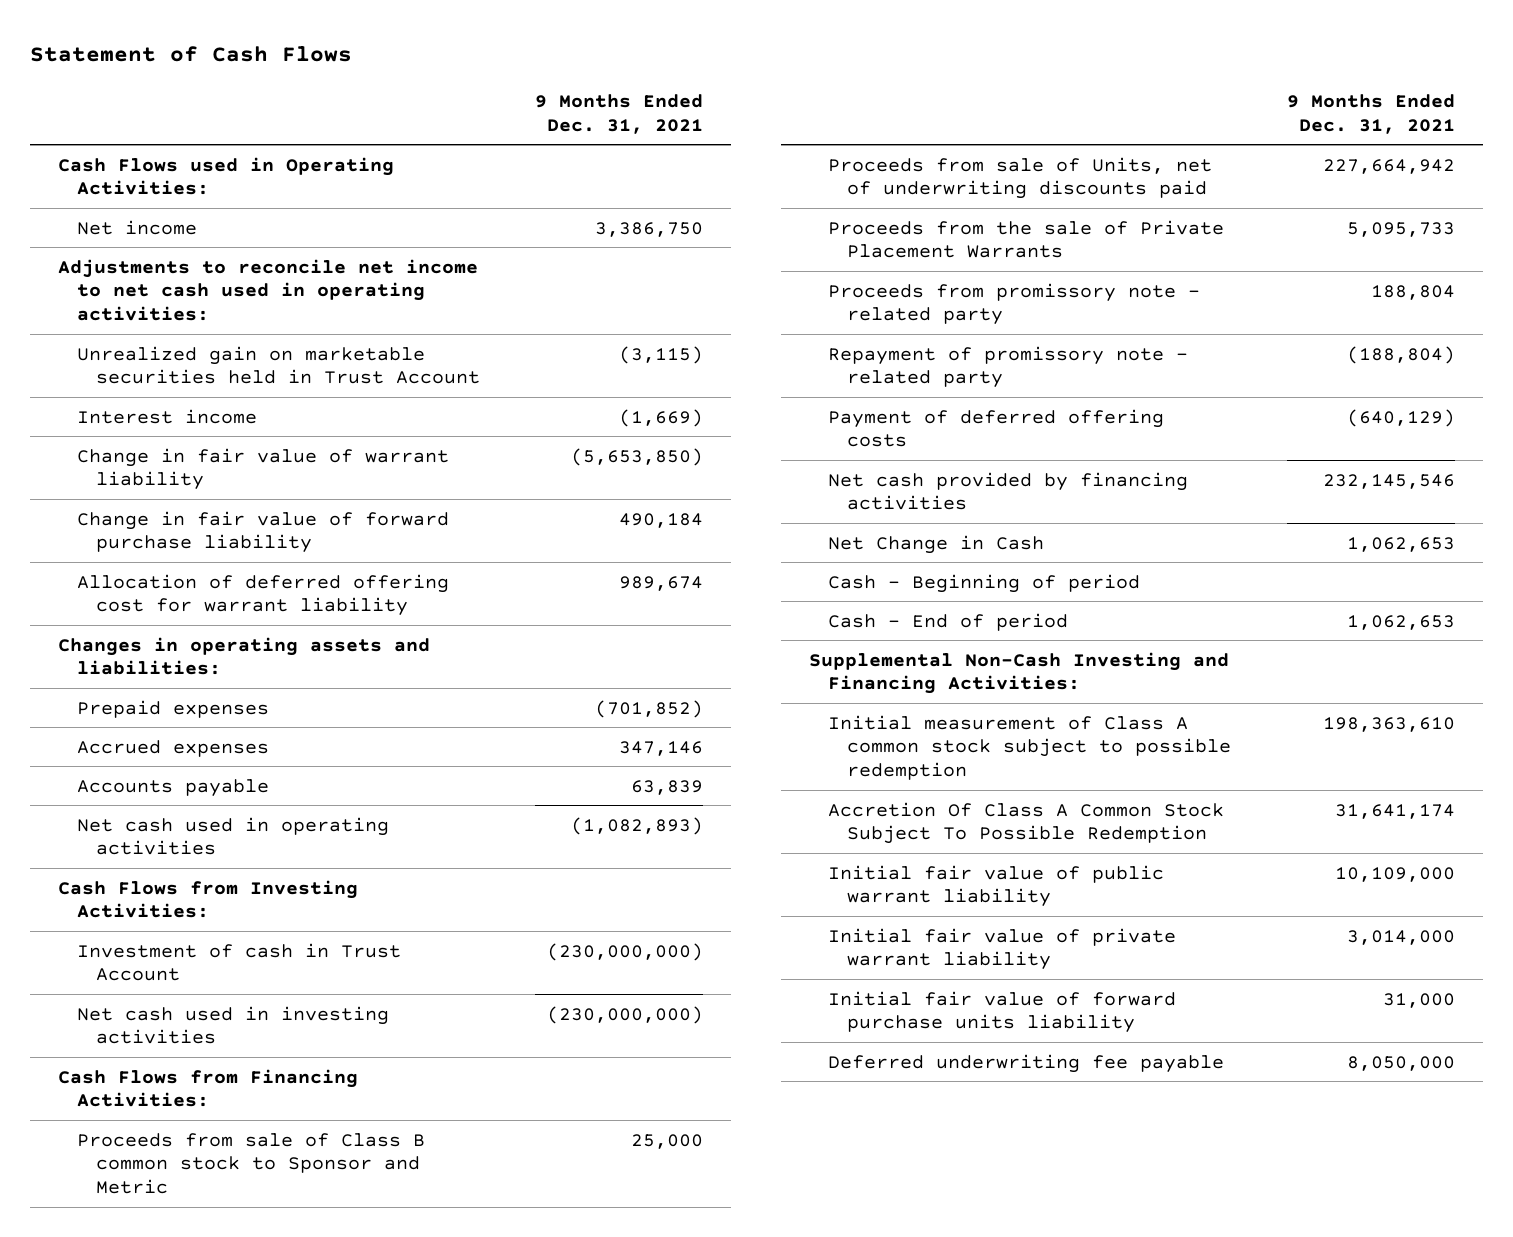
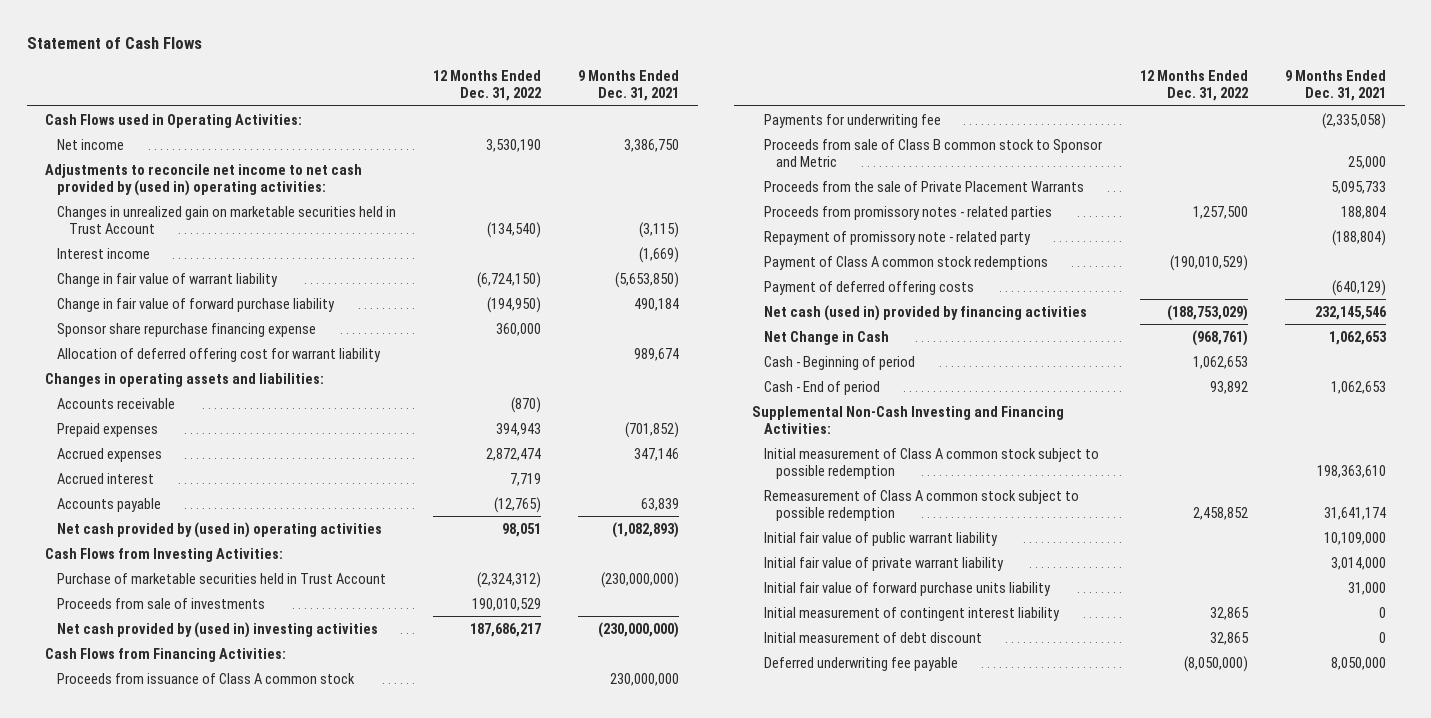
none -> [433,70,542,102] 12 Months Ended Dec. 31, 2022
[57,258,478,322] Adjustments to reconcile net income to net cash used in operating activities: -> [45,163,363,196] Adjustments to reconcile net income to net cash provided by (used in) operating activities:
[76,345,480,385] Unrealized gain on marketable securities held in Trust Account -> [57,205,397,234] Changes in unrealized gain on marketable securities held in Trust Account
none -> [57,322,317,337] Sponsor share repurchase financing expense
none -> [57,397,176,409] Accounts receivable
none -> [57,472,155,484] Accrued interest
[76,816,389,856] Net cash used in operating activities -> [57,521,383,538] Net cash provided by (used in) operating activities
[76,942,401,982] Investment of cash in Trust Account -> [57,572,387,584] Purchase of marketable securities held in Trust Account
none -> [57,597,266,609] Proceeds from sale of investments
[76,1005,389,1045] Net cash used in investing activities -> [57,621,379,638] Net cash provided by (used in) investing activities
none -> [57,672,356,684] Proceeds from issuance of Class A common stock
none -> [763,113,941,128] Payments for underwriting fee
[828,156,1213,200] Proceeds from sale of Units, net of underwriting discounts paid -> none
[828,282,1201,326] Proceeds from promissory note - related party -> [763,205,1052,220] Proceeds from promissory notes - related parties
none -> [763,255,1048,270] Payment of Class A common stock redemptions
[828,471,1189,511] Net cash provided by financing activities -> [763,304,1087,321] Net cash (used in) provided by financing activities
[828,801,1225,845] Accretion Of Class A Common Stock Subject To Possible Redemption -> [763,489,1079,521] Remeasurement of Class A common stock subject to possible redemption
none -> [763,606,1060,621] Initial measurement of contingent interest liability
none -> [763,631,982,643] Initial measurement of debt discount

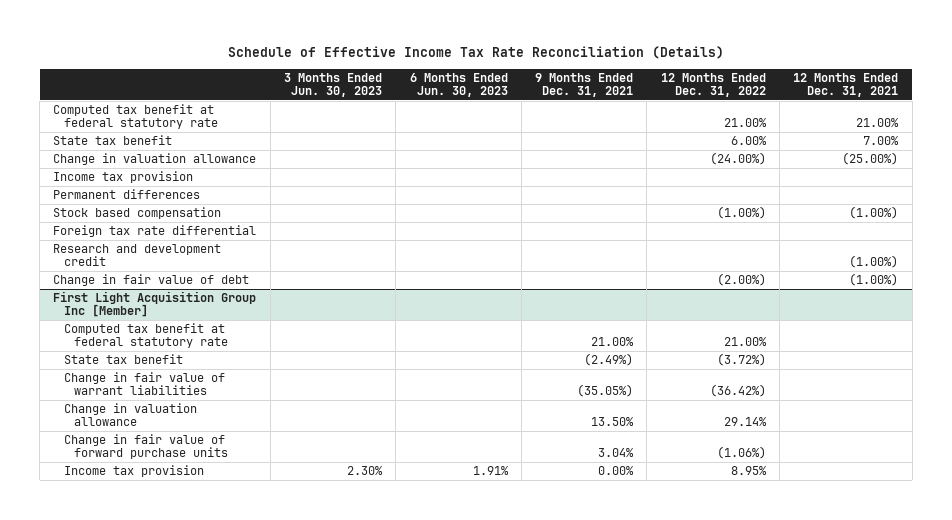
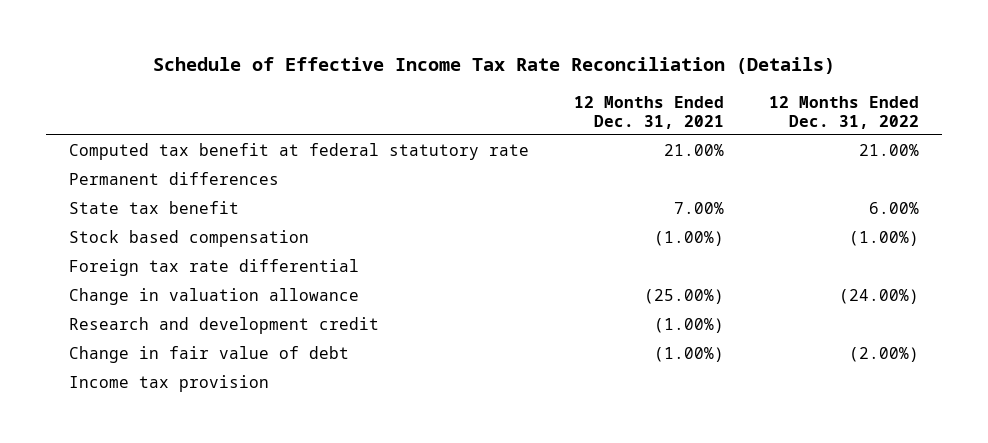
[283,72,382,97] 3 Months Ended Jun. 30, 2023 -> none
[409,72,508,97] 6 Months Ended Jun. 30, 2023 -> none
[535,72,634,97] 9 Months Ended Dec. 31, 2021 -> none
[53,135,173,146] State tax benefit -> [68,201,239,215] State tax benefit
[53,153,257,166] Change in valuation allowance -> [68,288,359,306] Change in valuation allowance
[53,291,257,318] First Light Acquisition Group Inc [Member] -> none
[63,323,228,349] Computed tax benefit at federal statutory rate -> none
[63,354,183,365] State tax benefit -> none
[63,372,225,396] Change in fair value of warrant liabilities -> none
[63,403,197,427] Change in valuation allowance -> none
[63,434,228,460] Change in fair value of forward purchase units -> none
[63,465,204,478] Income tax provision -> none
[53,171,194,184] Income tax provision -> [68,375,269,393] Income tax provision

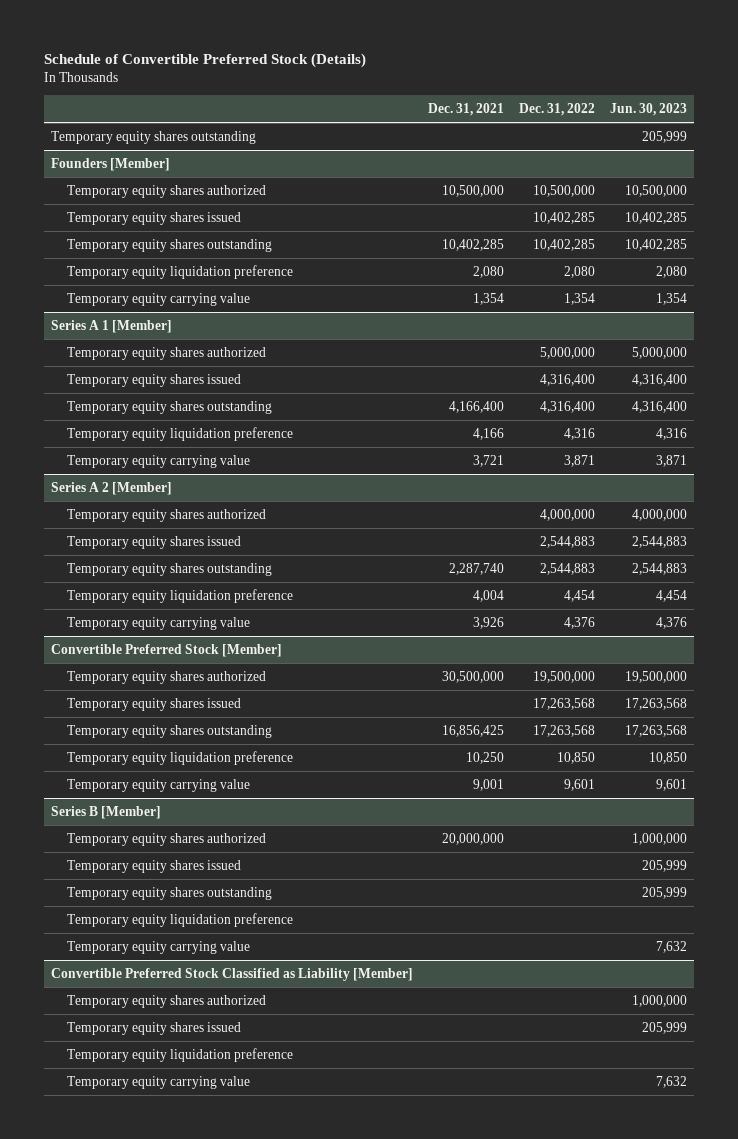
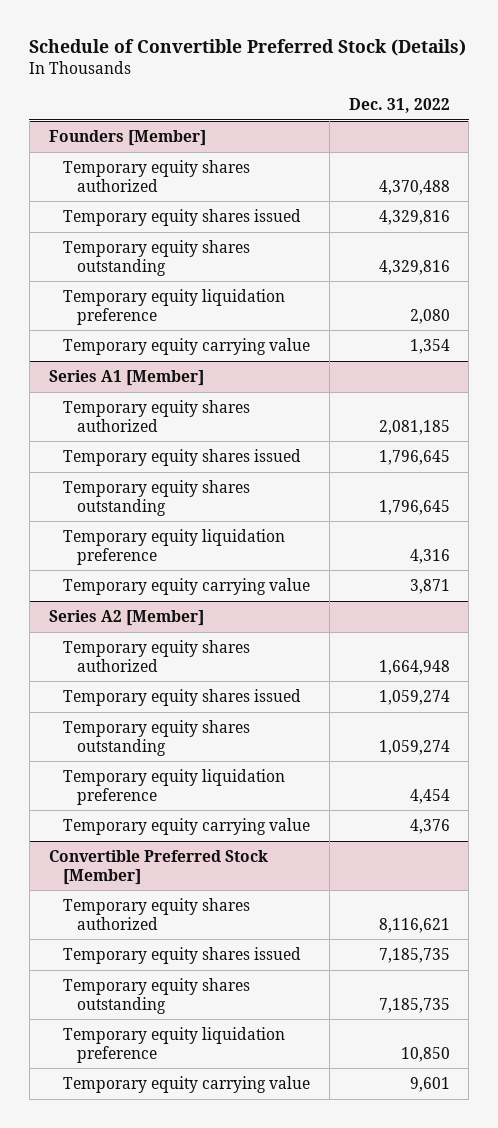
[427,103,504,117] Dec. 31, 2021 -> none
[609,103,687,117] Jun. 30, 2023 -> none
[50,130,256,144] Temporary equity shares outstanding -> none
[532,184,595,197] 10,500,000 -> [378,179,450,195] 4,370,488
[532,211,595,224] 10,402,285 -> [378,209,450,225] 4,329,816
[532,238,595,251] 10,402,285 -> [378,259,450,275] 4,329,816
[50,319,172,333] Series A 1 [Member] -> [48,369,204,386] Series A1 [Member]
[539,346,595,359] 5,000,000 -> [378,419,450,435] 2,081,185
[539,373,595,386] 4,316,400 -> [378,449,450,465] 1,796,645
[539,400,595,413] 4,316,400 -> [378,499,450,515] 1,796,645
[50,481,172,495] Series A 2 [Member] -> [48,609,204,626] Series A2 [Member]
[539,508,595,521] 4,000,000 -> [378,659,450,675] 1,664,948
[539,535,595,548] 2,544,883 -> [378,689,450,705] 1,059,274
[539,562,595,575] 2,544,883 -> [378,739,450,755] 1,059,274
[532,670,595,683] 19,500,000 -> [378,917,450,933] 8,116,621
[532,697,595,710] 17,263,568 -> [378,947,450,963] 7,185,735
[532,724,595,737] 17,263,568 -> [378,997,450,1013] 7,185,735
[50,805,161,819] Series B [Member] -> none
[66,832,266,846] Temporary equity shares authorized -> none
[66,859,241,873] Temporary equity shares issued -> none
[66,886,272,900] Temporary equity shares outstanding -> none
[66,912,293,927] Temporary equity liquidation preference -> none
[66,940,250,954] Temporary equity carrying value -> none
[50,967,413,981] Convertible Preferred Stock Classified as Liability [Member] -> none
[66,994,266,1008] Temporary equity shares authorized -> none
[66,1021,241,1035] Temporary equity shares issued -> none
[66,1047,293,1062] Temporary equity liquidation preference -> none
[66,1075,250,1089] Temporary equity carrying value -> none

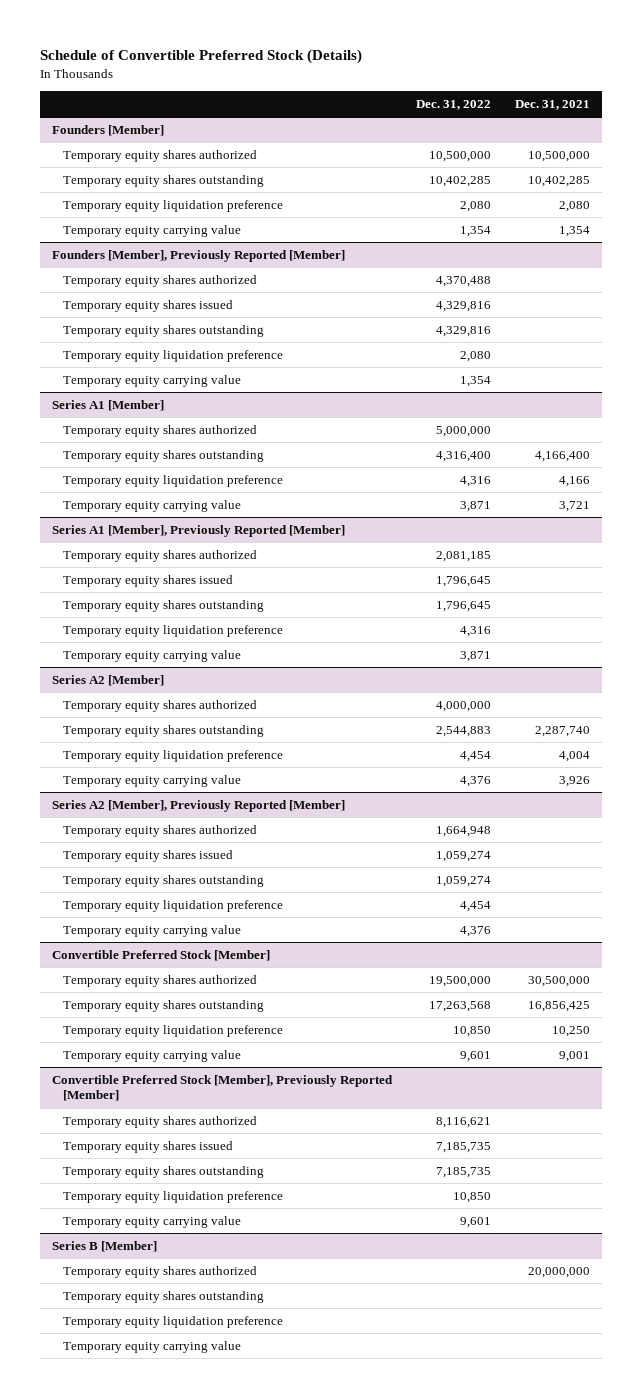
none -> [514,99,590,110] Dec. 31, 2021
none -> [63,149,258,162] Temporary equity shares authorized
none -> [63,174,265,187] Temporary equity shares outstanding
none -> [63,199,284,212] Temporary equity liquidation preference
none -> [63,224,242,237] Temporary equity carrying value
none -> [51,249,345,262] Founders [Member], Previously Reported [Member]
none -> [63,424,258,437] Temporary equity shares authorized
none -> [63,449,265,462] Temporary equity shares outstanding
none -> [63,474,284,487] Temporary equity liquidation preference
none -> [63,499,242,512] Temporary equity carrying value
none -> [51,524,345,537] Series A1 [Member], Previously Reported [Member]
none -> [63,699,258,712] Temporary equity shares authorized
none -> [63,724,265,737] Temporary equity shares outstanding
none -> [63,749,284,762] Temporary equity liquidation preference
none -> [63,774,242,787] Temporary equity carrying value
none -> [51,799,345,812] Series A2 [Member], Previously Reported [Member]
none -> [63,974,258,987] Temporary equity shares authorized
none -> [63,999,265,1012] Temporary equity shares outstanding
none -> [63,1024,284,1037] Temporary equity liquidation preference
none -> [63,1049,242,1062] Temporary equity carrying value
none -> [51,1074,393,1102] Convertible Preferred Stock [Member], Previously Reported [Member]
none -> [51,1240,157,1252] Series B [Member]
none -> [63,1265,258,1278] Temporary equity shares authorized
none -> [63,1290,265,1303] Temporary equity shares outstanding
none -> [63,1315,284,1328] Temporary equity liquidation preference
none -> [63,1340,242,1353] Temporary equity carrying value

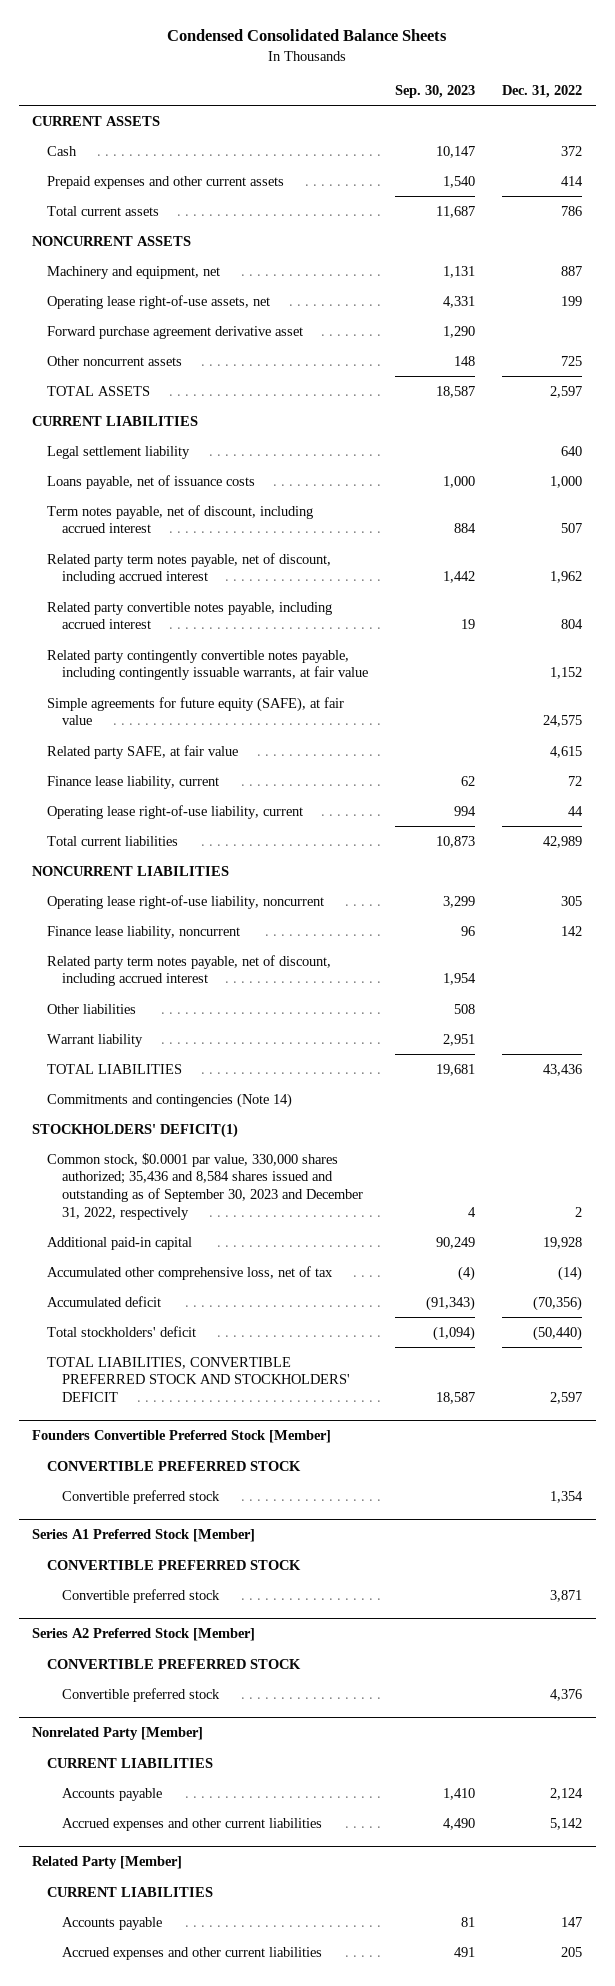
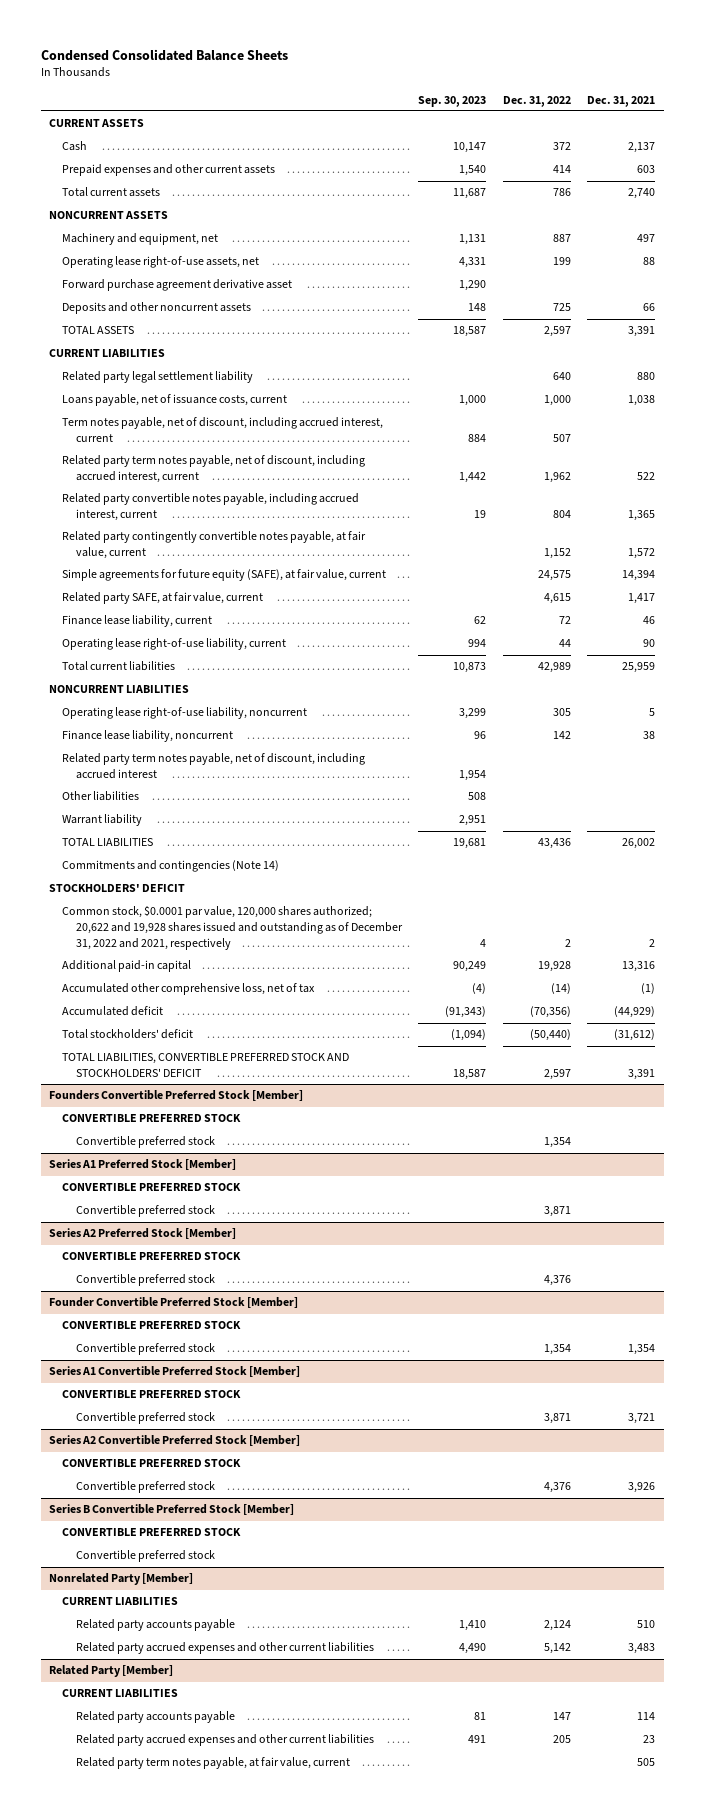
none -> [587,95,656,107] Dec. 31, 2021
[47,355,183,366] Other noncurrent assets -> [62,302,252,315] Deposits and other noncurrent assets
[47,445,191,459] Legal settlement liability -> [62,371,254,384] Related party legal settlement liability
[47,474,256,489] Loans payable, net of issuance costs -> [62,394,288,407] Loans payable, net of issuance costs, current
[47,504,314,534] Term notes payable, net of discount, including accrued interest -> [62,417,384,443] Term notes payable, net of discount, including accrued interest, current
[47,552,332,585] Related party term notes payable, net of discount, including accrued interest -> [62,455,366,484] Related party term notes payable, net of discount, including accrued interest, current
[47,601,333,630] Related party convertible notes payable, including accrued interest -> [62,493,360,522] Related party convertible notes payable, including accrued interest, current
[47,649,368,681] Related party contingently convertible notes payable, including contingently issuable warrants, at fair value -> [62,531,367,560] Related party contingently convertible notes payable, at fair value, current
[47,696,345,726] Simple agreements for future equity (SAFE), at fair value -> [62,569,387,582] Simple agreements for future equity (SAFE), at fair value, current
[47,744,239,759] Related party SAFE, at fair value -> [62,592,264,605] Related party SAFE, at fair value, current
[32,1122,239,1138] STOCKHOLDERS' DEFICIT(1) -> [49,884,186,893] STOCKHOLDERS' DEFICIT
[47,1152,363,1221] Common stock, $0.0001 par value, 330,000 shares authorized; 35,436 and 8,584 shares issued and outstanding as of September 30, 2023 and December 31, 2022, respectively -> [62,906,403,950] Common stock, $0.0001 par value, 120,000 shares authorized; 20,622 and 19,928 shares issued and outstanding as of December 31, 2022 and 2021, respectively
none -> [49,1297,299,1309] Founder Convertible Preferred Stock [Member]
none -> [62,1321,242,1330] CONVERTIBLE PREFERRED STOCK
none -> [75,1343,215,1356] Convertible preferred stock
none -> [49,1366,301,1378] Series A1 Convertible Preferred Stock [Member]
none -> [62,1390,242,1399] CONVERTIBLE PREFERRED STOCK
none -> [75,1412,215,1425] Convertible preferred stock
none -> [49,1435,301,1447] Series A2 Convertible Preferred Stock [Member]
none -> [62,1459,242,1468] CONVERTIBLE PREFERRED STOCK
none -> [75,1481,215,1494] Convertible preferred stock
none -> [49,1504,295,1516] Series B Convertible Preferred Stock [Member]
none -> [62,1528,242,1537] CONVERTIBLE PREFERRED STOCK
none -> [75,1550,215,1563] Convertible preferred stock
[61,1787,162,1801] Accounts payable -> [75,1619,235,1632] Related party accounts payable
[61,1817,322,1831] Accrued expenses and other current liabilities -> [75,1642,374,1655] Related party accrued expenses and other current liabilities
[61,1916,162,1930] Accounts payable -> [75,1711,235,1724] Related party accounts payable
[61,1946,322,1960] Accrued expenses and other current liabilities -> [75,1734,374,1747] Related party accrued expenses and other current liabilities
none -> [75,1757,350,1770] Related party term notes payable, at fair value, current

